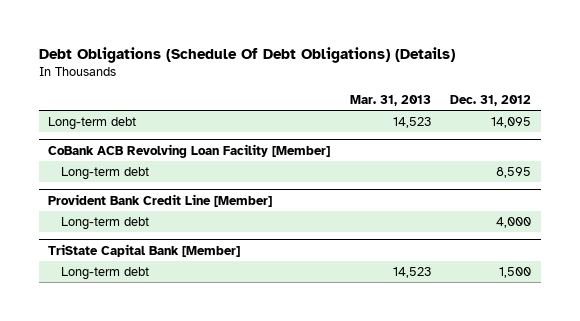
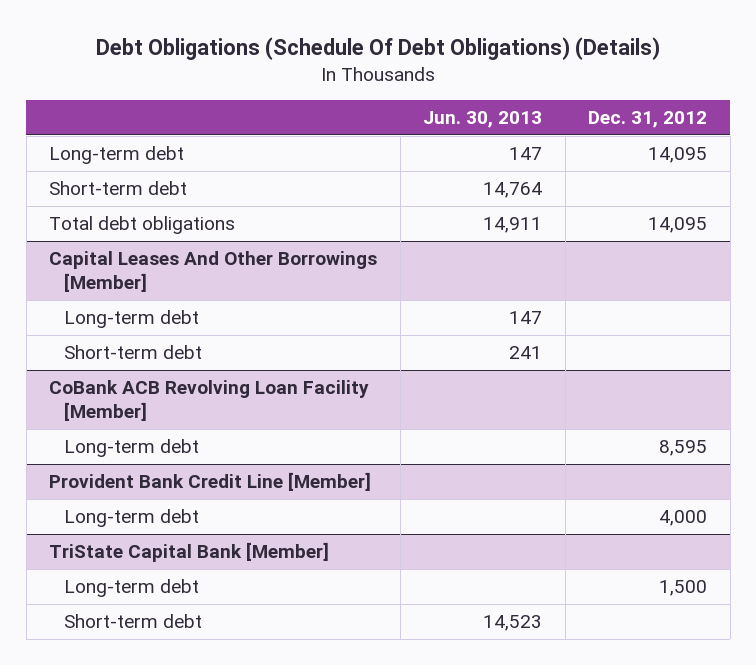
[349,94,431,106] Mar. 31, 2013 -> none
none -> [423,110,543,128] Jun. 30, 2013
none -> [49,181,188,196] Short-term debt
none -> [49,216,236,235] Total debt obligations
none -> [49,251,378,293] Capital Leases And Other Borrowings [Member]
none -> [64,310,200,329] Long-term debt
none -> [64,345,203,360] Short-term debt
none -> [64,614,203,629] Short-term debt

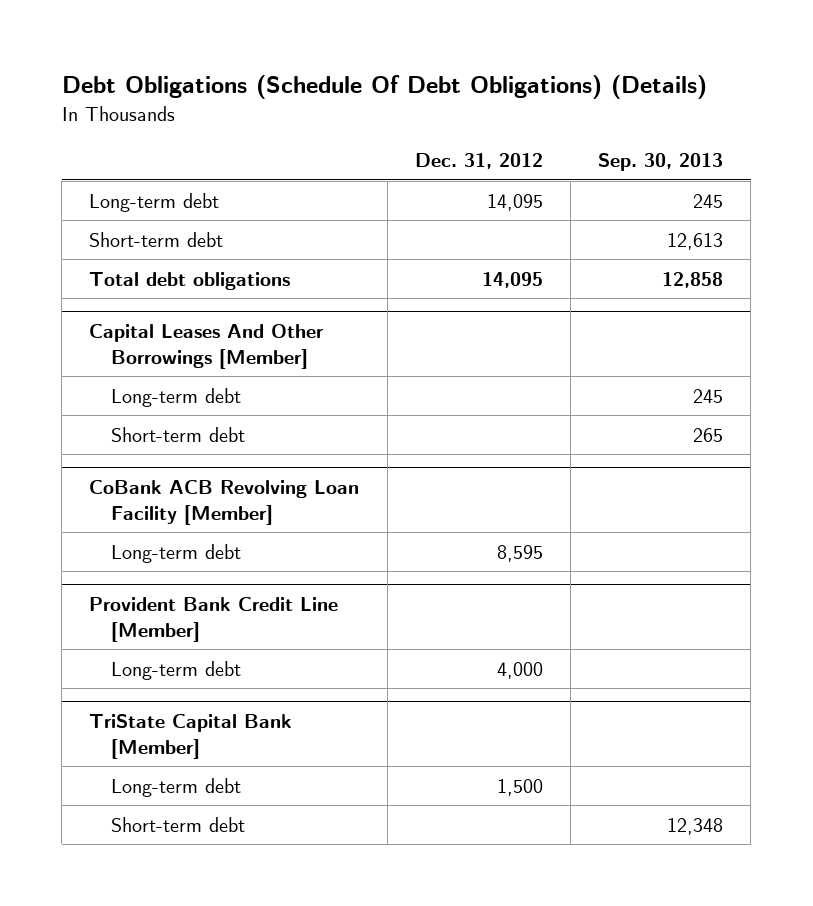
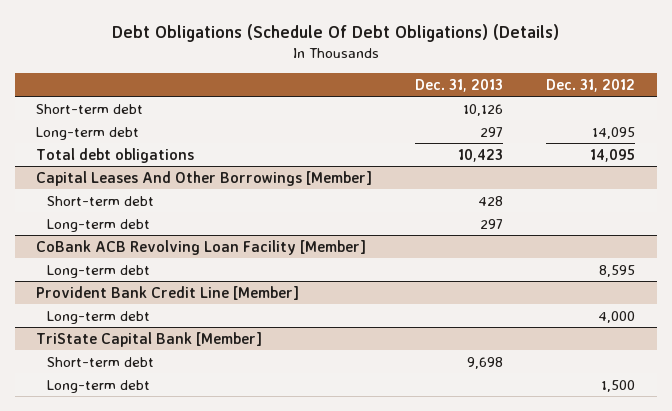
[598,153,724,172] Sep. 30, 2013 -> none
none -> [415,78,504,92] Dec. 31, 2013
[89,192,220,212] Long-term debt -> [36,126,140,140] Long-term debt
[111,387,242,407] Long-term debt -> [47,218,151,232] Long-term debt
[111,777,242,797] Long-term debt -> [47,379,151,393] Long-term debt

